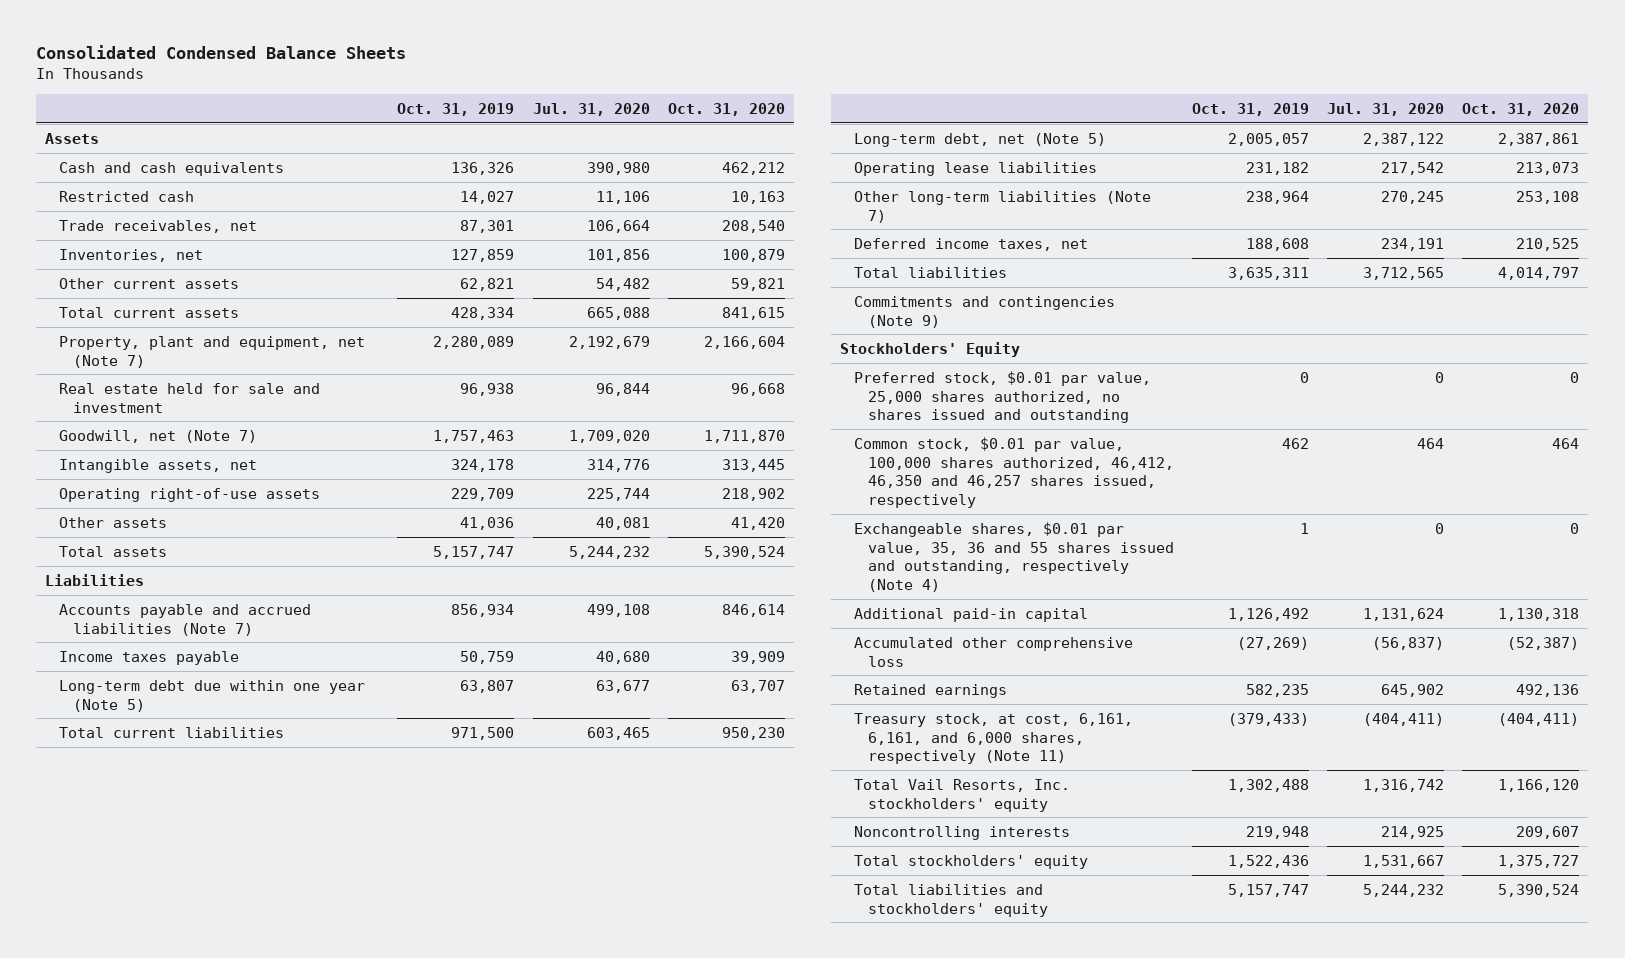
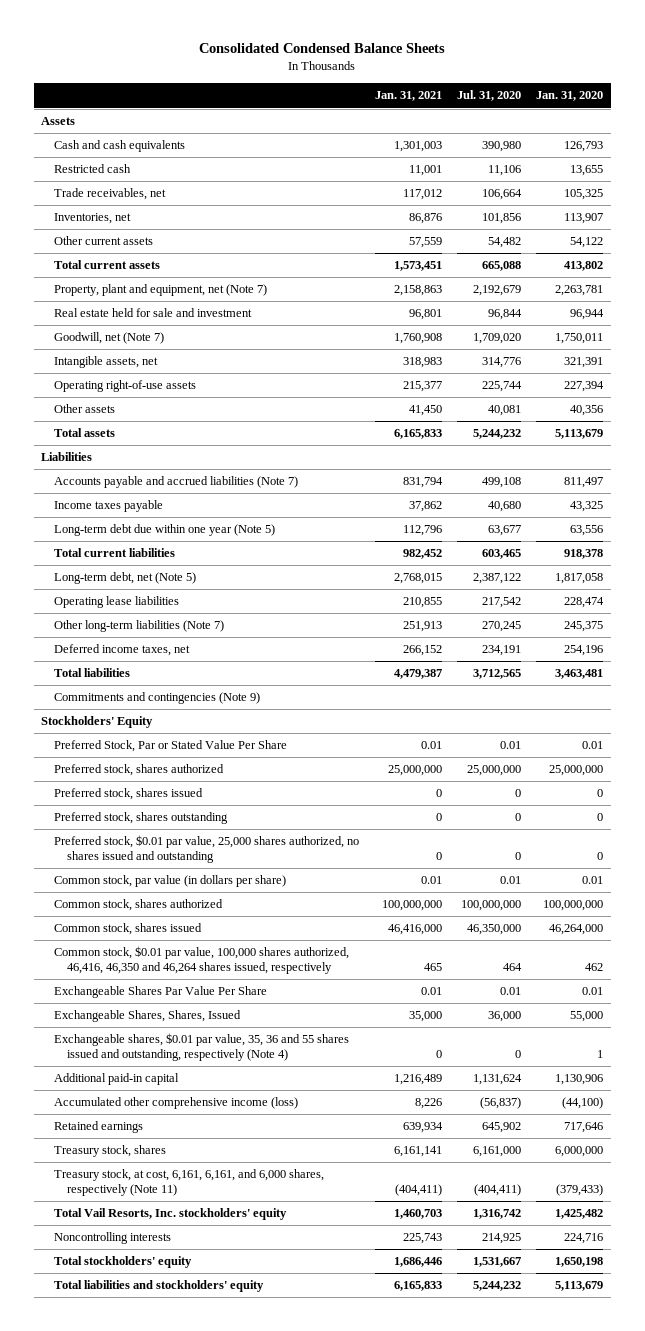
[397,102,515,116] Oct. 31, 2019 -> none
[667,102,785,116] Oct. 31, 2020 -> none
none -> [374,91,442,102] Jan. 31, 2021
none -> [536,91,604,102] Jan. 31, 2020
none -> [54,740,288,753] Preferred Stock, Par or Stated Value Per Share
none -> [54,764,225,777] Preferred stock, shares authorized
none -> [54,788,204,801] Preferred stock, shares issued
none -> [54,812,229,825] Preferred stock, shares outstanding
none -> [54,875,287,888] Common stock, par value (in dollars per share)
none -> [54,899,224,912] Common stock, shares authorized
none -> [54,923,203,936] Common stock, shares issued
[853,436,1174,509] Common stock, $0.01 par value, 100,000 shares authorized, 46,412, 46,350 and 46,257 shares issued, respectively -> [54,946,350,975] Common stock, $0.01 par value, 100,000 shares authorized, 46,416, 46,350 and 46,264 shares issued, respectively
none -> [54,986,268,999] Exchangeable Shares Par Value Per Share
none -> [54,1010,242,1023] Exchangeable Shares, Shares, Issued
[853,636,1133,667] Accumulated other comprehensive loss -> [54,1097,299,1110] Accumulated other comprehensive income (loss)
none -> [54,1145,167,1158] Treasury stock, shares

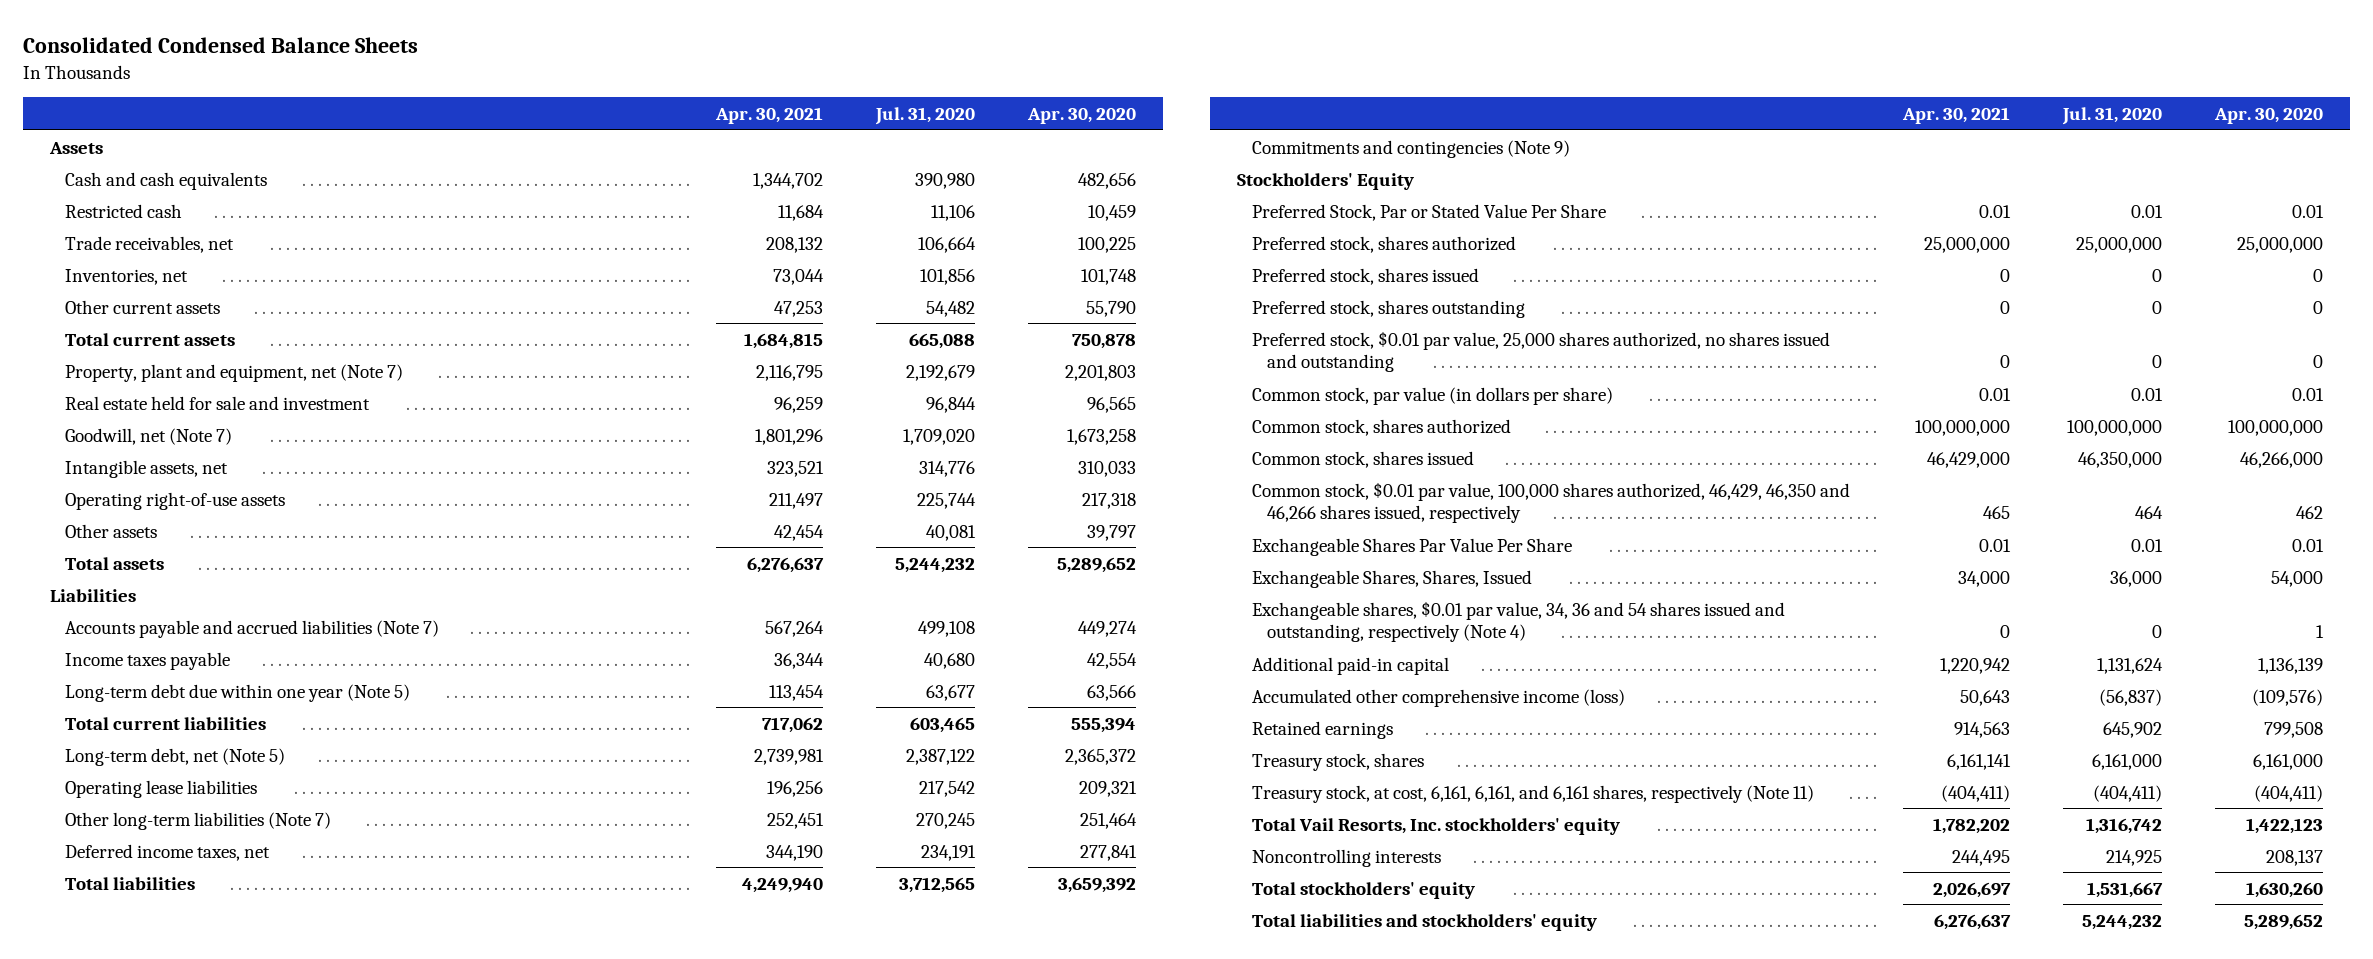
[374,91,442,102] Jan. 31, 2021 -> none
[536,91,604,102] Jan. 31, 2020 -> none
none -> [715,107,824,125] Apr. 30, 2021
none -> [1027,108,1137,125] Apr. 30, 2020
[54,946,350,975] Common stock, $0.01 par value, 100,000 shares authorized, 46,416, 46,350 and 46,264 shares issued, respectively -> [1252,481,1851,523] Common stock, $0.01 par value, 100,000 shares authorized, 46,429, 46,350 and 46,266 shares issued, respectively
[54,1033,350,1062] Exchangeable shares, $0.01 par value, 35, 36 and 55 shares issued and outstanding, respectively (Note 4) -> [1252,600,1786,642] Exchangeable shares, $0.01 par value, 34, 36 and 54 shares issued and outstanding, respectively (Note 4)
[54,1169,325,1197] Treasury stock, at cost, 6,161, 6,161, and 6,000 shares, respectively (Note 11) -> [1252,784,1815,803] Treasury stock, at cost, 6,161, 6,161, and 6,161 shares, respectively (Note 11)

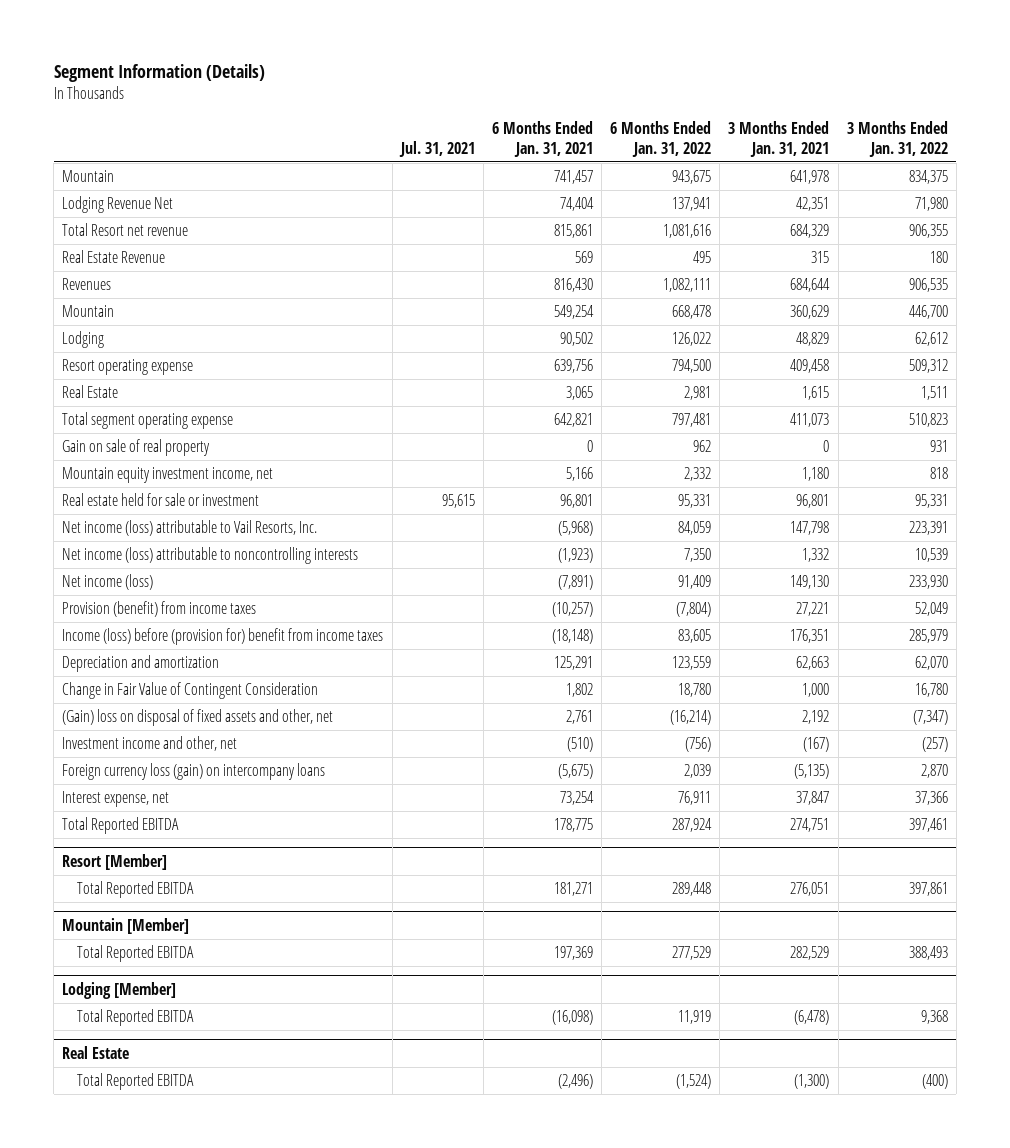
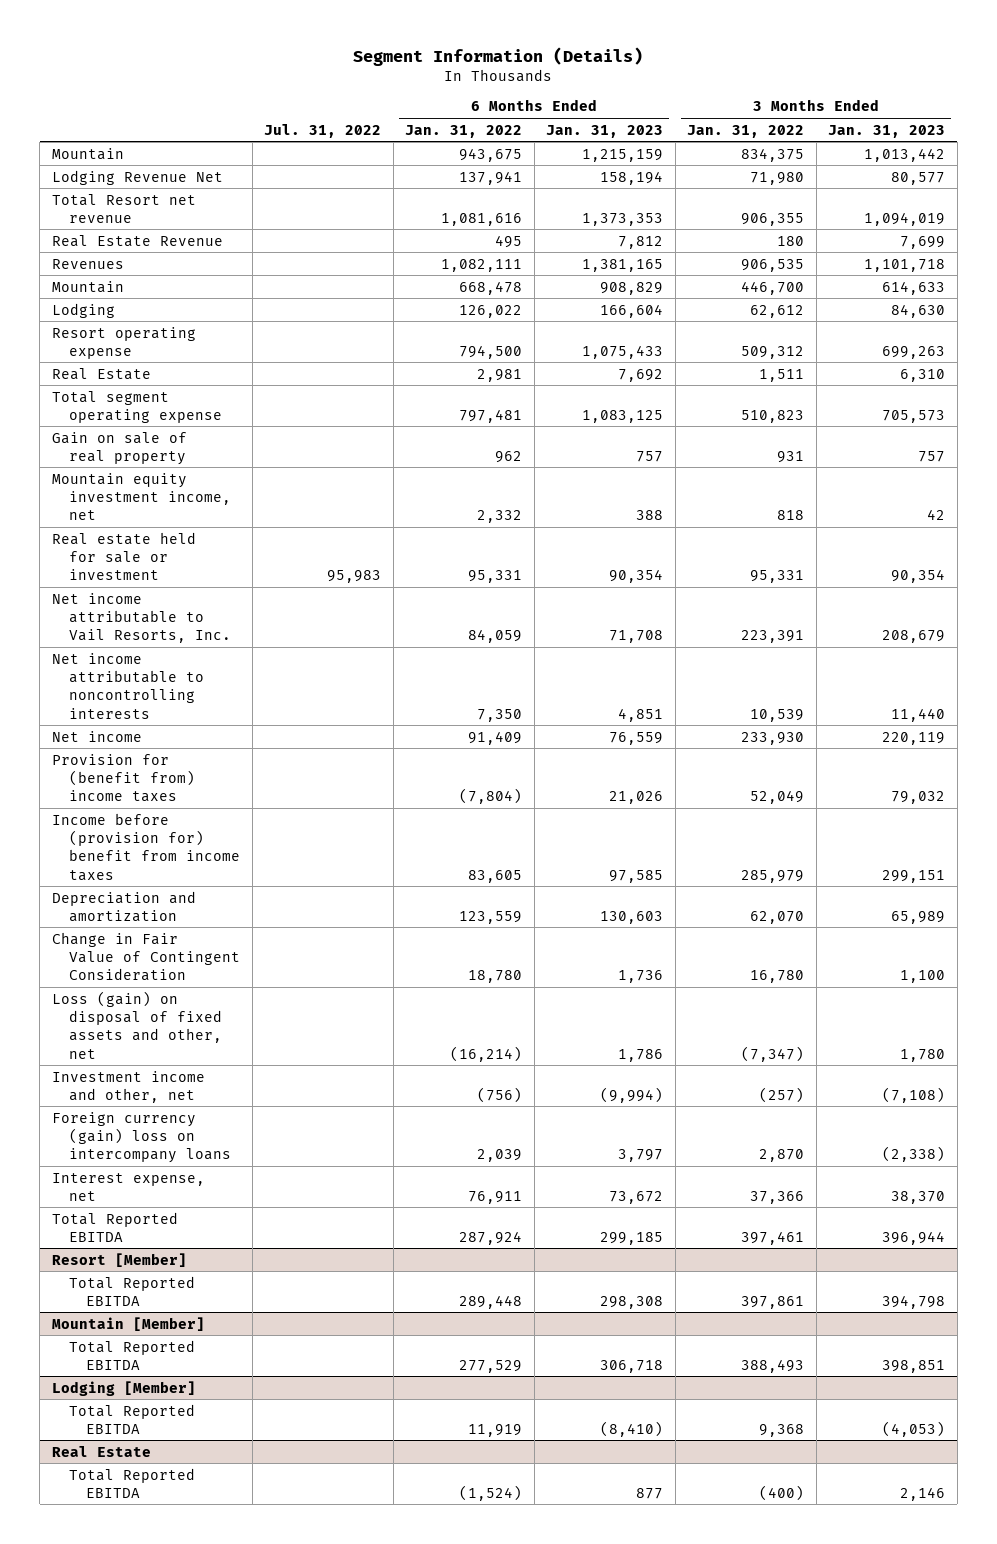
[398,141,475,158] Jul. 31, 2021 -> none
[491,121,593,158] 6 Months Ended Jan. 31, 2021 -> none
[728,121,830,158] 3 Months Ended Jan. 31, 2021 -> none
none -> [264,123,382,138] Jul. 31, 2022
none -> [546,124,664,138] Jan. 31, 2023
none -> [828,124,946,138] Jan. 31, 2023
[62,520,318,537] Net income (loss) attributable to Vail Resorts, Inc. -> [51,592,232,644] Net income attributable to Vail Resorts, Inc.
[62,547,359,565] Net income (loss) attributable to noncontrolling interests -> [51,652,205,719] Net income attributable to noncontrolling interests
[62,574,154,591] Net income (loss) -> [51,730,142,742] Net income
[62,601,257,618] Provision (benefit) from income taxes -> [51,753,196,803] Provision for (benefit from) income taxes
[62,628,384,646] Income (loss) before (provision for) benefit from income taxes -> [51,812,241,881] Income before (provision for) benefit from income taxes
[62,709,334,727] (Gain) loss on disposal of fixed assets and other, net -> [51,990,223,1059] Loss (gain) on disposal of fixed assets and other, net
[62,763,326,781] Foreign currency loss (gain) on intercompany loans -> [51,1111,232,1164] Foreign currency (gain) loss on intercompany loans

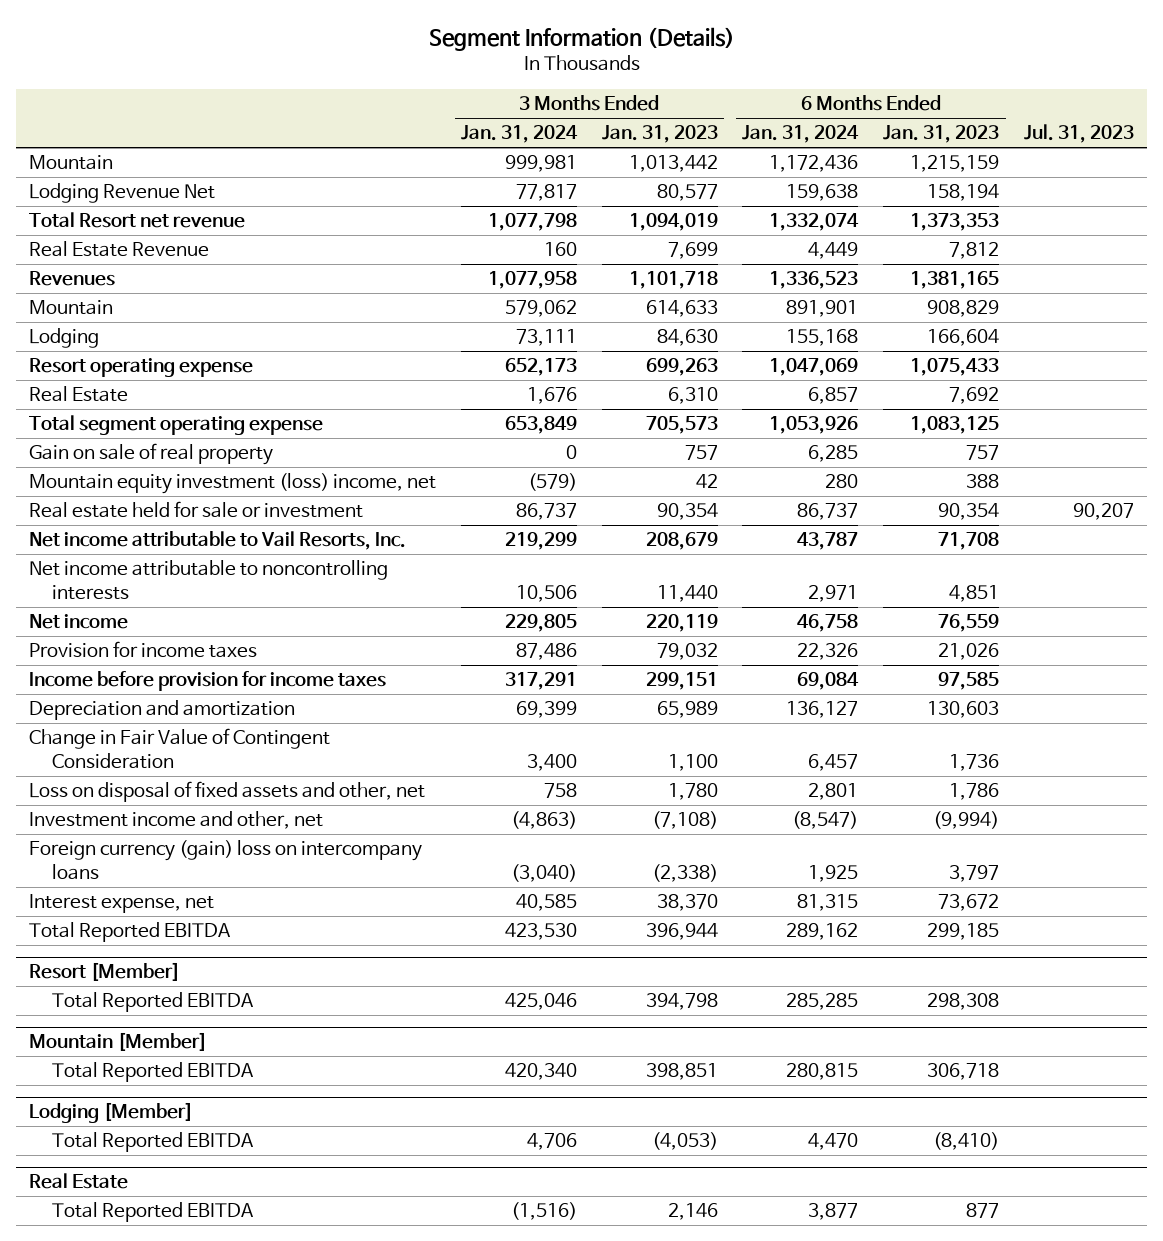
[264,123,382,138] Jul. 31, 2022 -> none
[405,124,523,138] Jan. 31, 2022 -> none
[687,124,805,138] Jan. 31, 2022 -> none
none -> [460,125,578,144] Jan. 31, 2024
none -> [742,125,860,144] Jan. 31, 2024
none -> [1024,124,1135,144] Jul. 31, 2023
[51,472,232,521] Mountain equity investment income, net -> [28,473,436,495] Mountain equity investment (loss) income, net
[51,753,196,803] Provision for (benefit from) income taxes -> [28,641,257,659] Provision for income taxes
[51,812,241,881] Income before (provision for) benefit from income taxes -> [28,671,386,692] Income before provision for income taxes
[51,990,223,1059] Loss (gain) on disposal of fixed assets and other, net -> [28,781,425,803] Loss on disposal of fixed assets and other, net

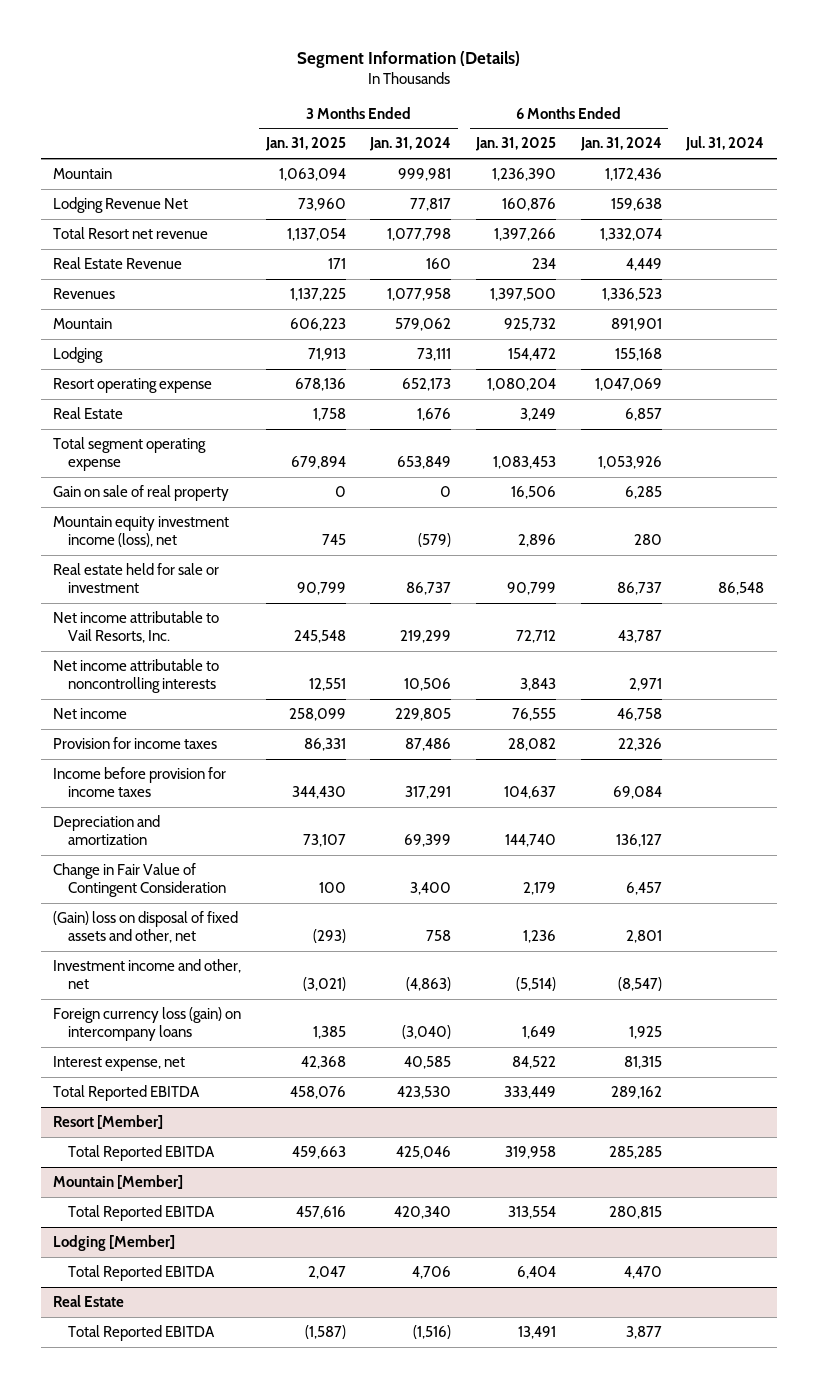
[601,125,718,144] Jan. 31, 2023 -> none
[883,125,1000,144] Jan. 31, 2023 -> none
[1024,124,1135,144] Jul. 31, 2023 -> none
none -> [264,137,346,152] Jan. 31, 2025
none -> [475,137,557,152] Jan. 31, 2025
none -> [685,136,765,152] Jul. 31, 2024
[28,473,436,495] Mountain equity investment (loss) income, net -> [52,516,229,548] Mountain equity investment income (loss), net
[28,781,425,803] Loss on disposal of fixed assets and other, net -> [52,911,238,944] (Gain) loss on disposal of fixed assets and other, net
[28,840,422,881] Foreign currency (gain) loss on intercompany loans -> [52,1007,241,1042] Foreign currency loss (gain) on intercompany loans

